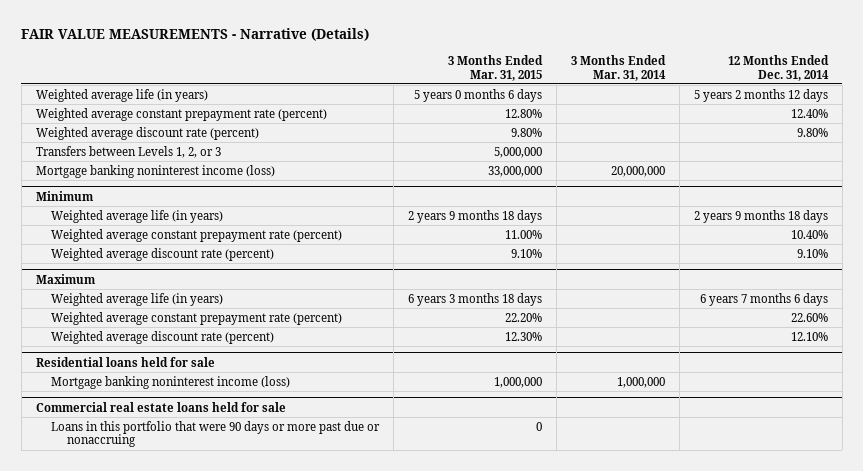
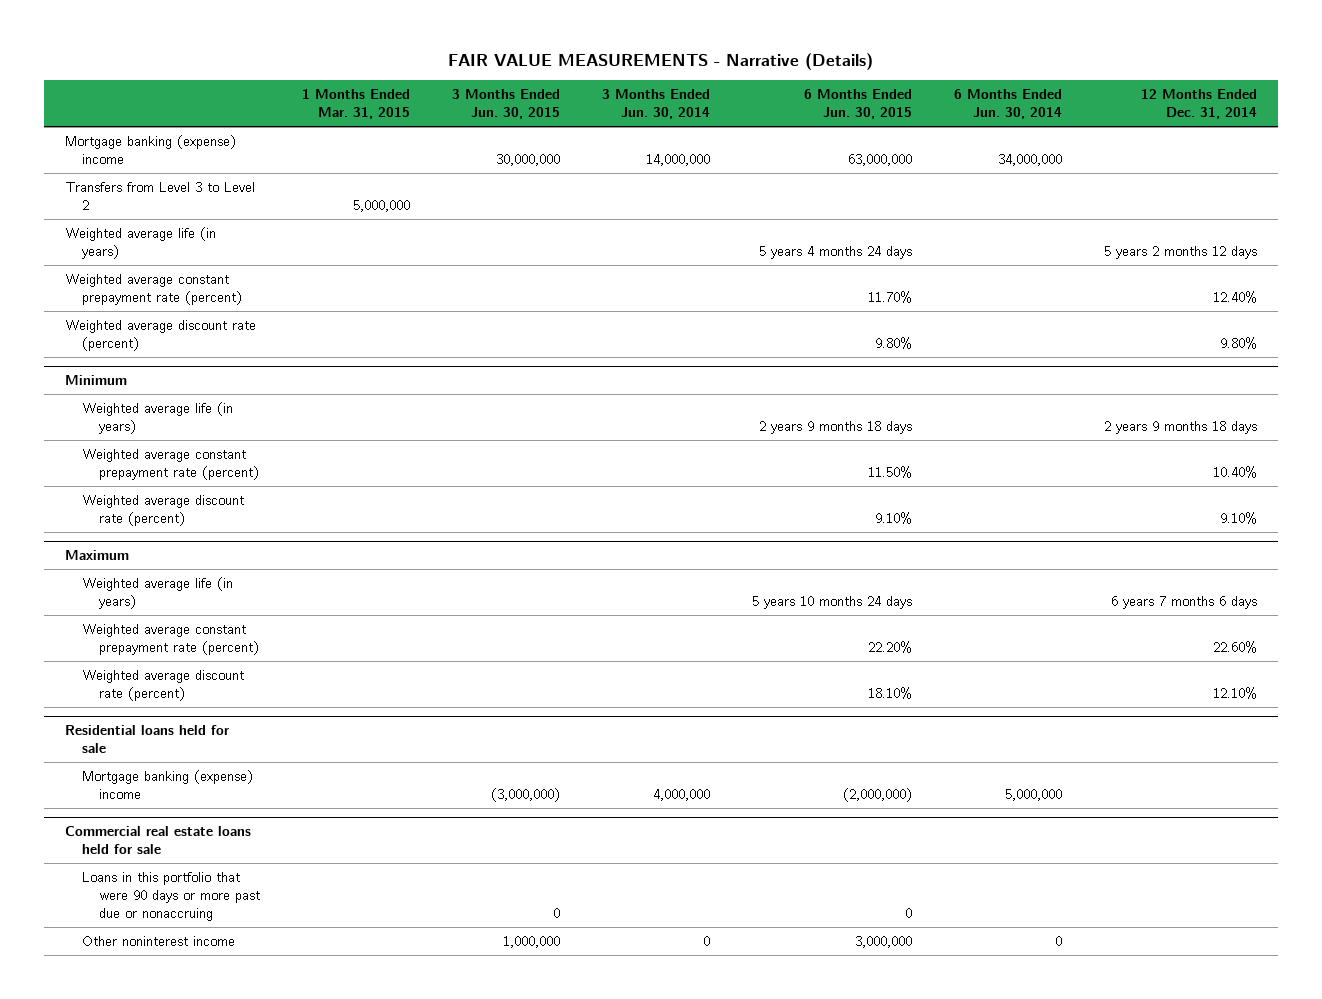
[448,54,544,81] 3 Months Ended Mar. 31, 2015 -> none
[570,54,666,81] 3 Months Ended Mar. 31, 2014 -> none
none -> [302,89,411,120] 1 Months Ended Mar. 31, 2015
none -> [452,89,561,120] 3 Months Ended Jun. 30, 2015
none -> [602,89,711,120] 3 Months Ended Jun. 30, 2014
none -> [804,89,913,120] 6 Months Ended Jun. 30, 2015
none -> [954,89,1063,120] 6 Months Ended Jun. 30, 2014
none -> [65,134,237,164] Mortgage banking (expense) income
none -> [65,181,256,210] Transfers from Level 3 to Level 2
[35,145,221,158] Transfers between Levels 1, 2, or 3 -> none
[35,164,275,178] Mortgage banking noninterest income (loss) -> none
[51,375,291,389] Mortgage banking noninterest income (loss) -> [82,769,254,799] Mortgage banking (expense) income
none -> [82,935,236,946] Other noninterest income

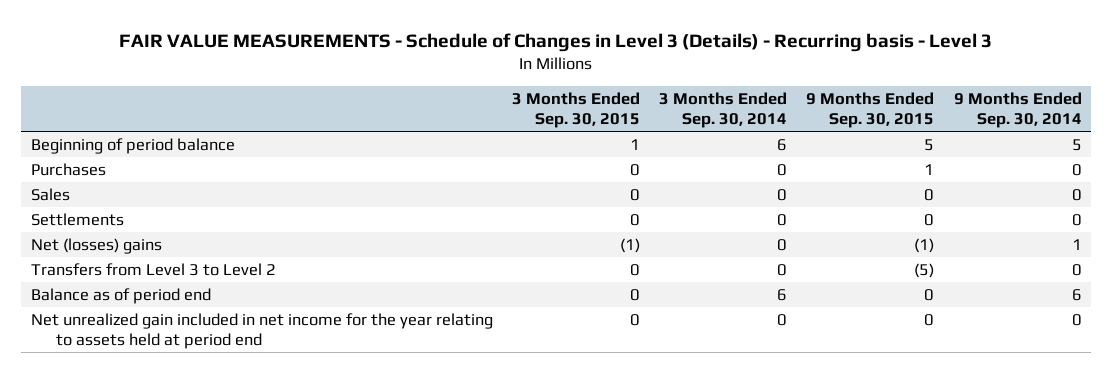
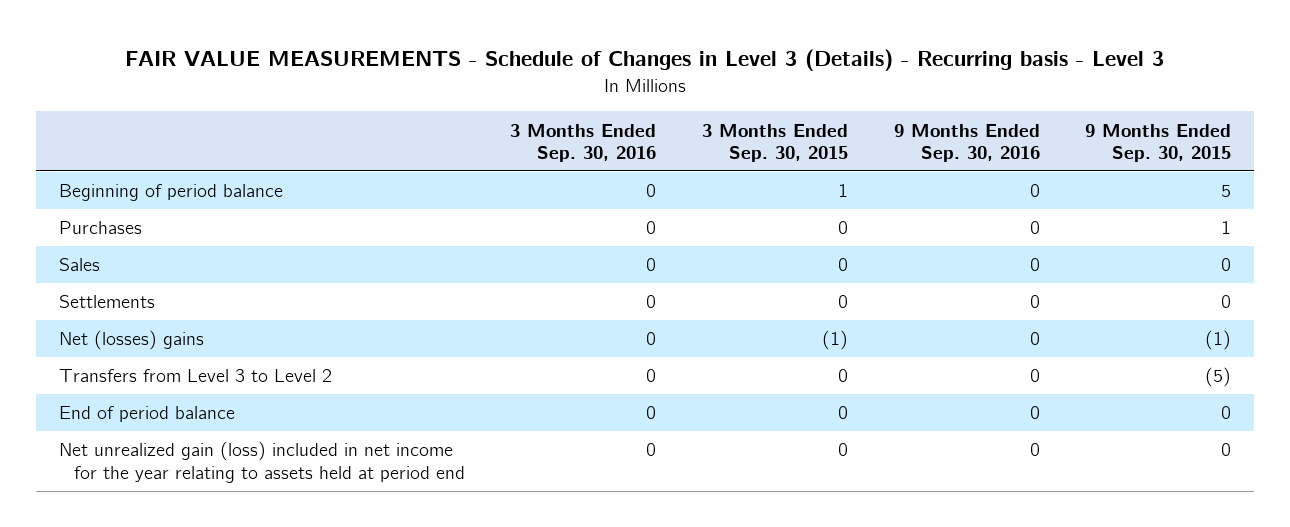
[659,91,788,129] 3 Months Ended Sep. 30, 2014 -> none
[953,91,1082,129] 9 Months Ended Sep. 30, 2014 -> none
none -> [510,123,657,162] 3 Months Ended Sep. 30, 2016
none -> [893,123,1040,162] 9 Months Ended Sep. 30, 2016
[30,287,211,304] Balance as of period end -> [59,406,236,423] End of period balance
[30,312,493,350] Net unrealized gain included in net income for the year relating to assets held at period end -> [59,441,465,483] Net unrealized gain (loss) included in net income for the year relating to assets held at period end

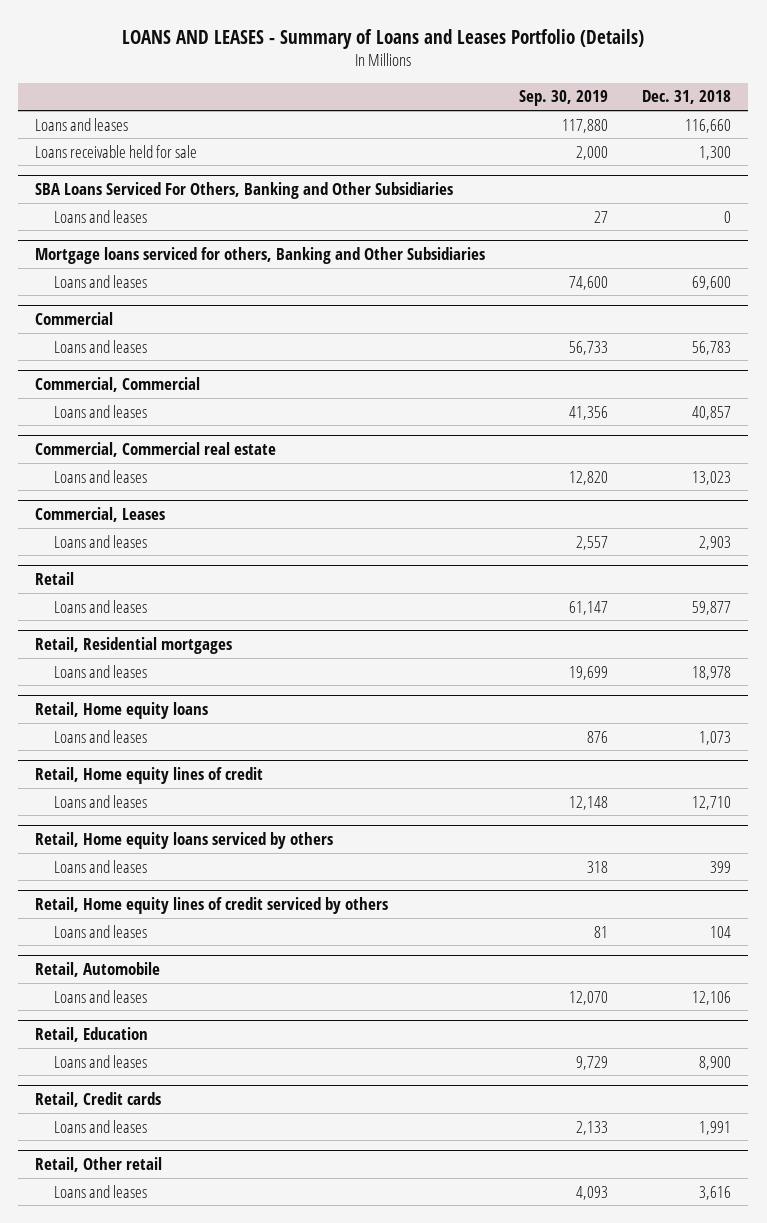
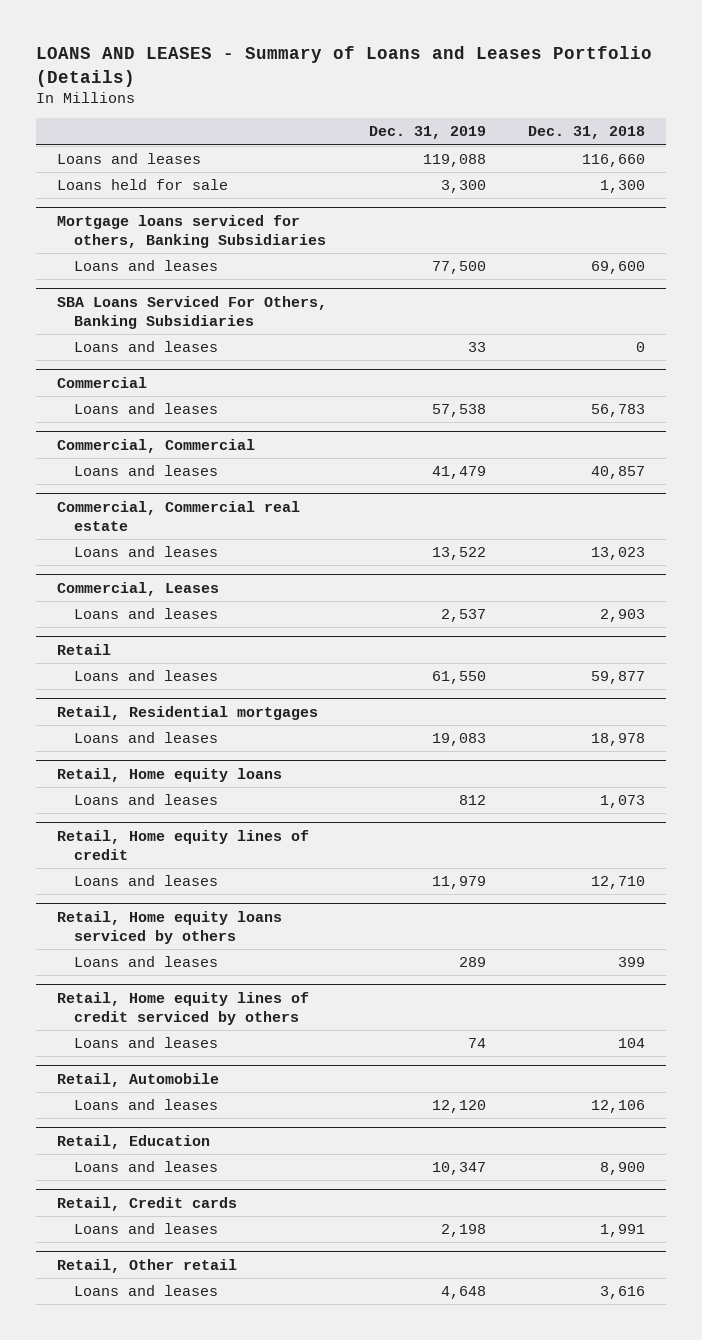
[519,90,609,107] Sep. 30, 2019 -> none
none -> [369,126,487,140] Dec. 31, 2019
[35,182,454,200] SBA Loans Serviced For Others, Banking and Other Subsidiaries -> none
[53,209,147,223] Loans and leases -> none
[35,144,198,158] Loans receivable held for sale -> [56,179,228,191] Loans held for sale
[35,247,486,265] Mortgage loans serviced for others, Banking and Other Subsidiaries -> [56,214,327,248] Mortgage loans serviced for others, Banking Subsidiaries
none -> [56,295,327,329] SBA Loans Serviced For Others, Banking Subsidiaries
none -> [74,341,219,353] Loans and leases

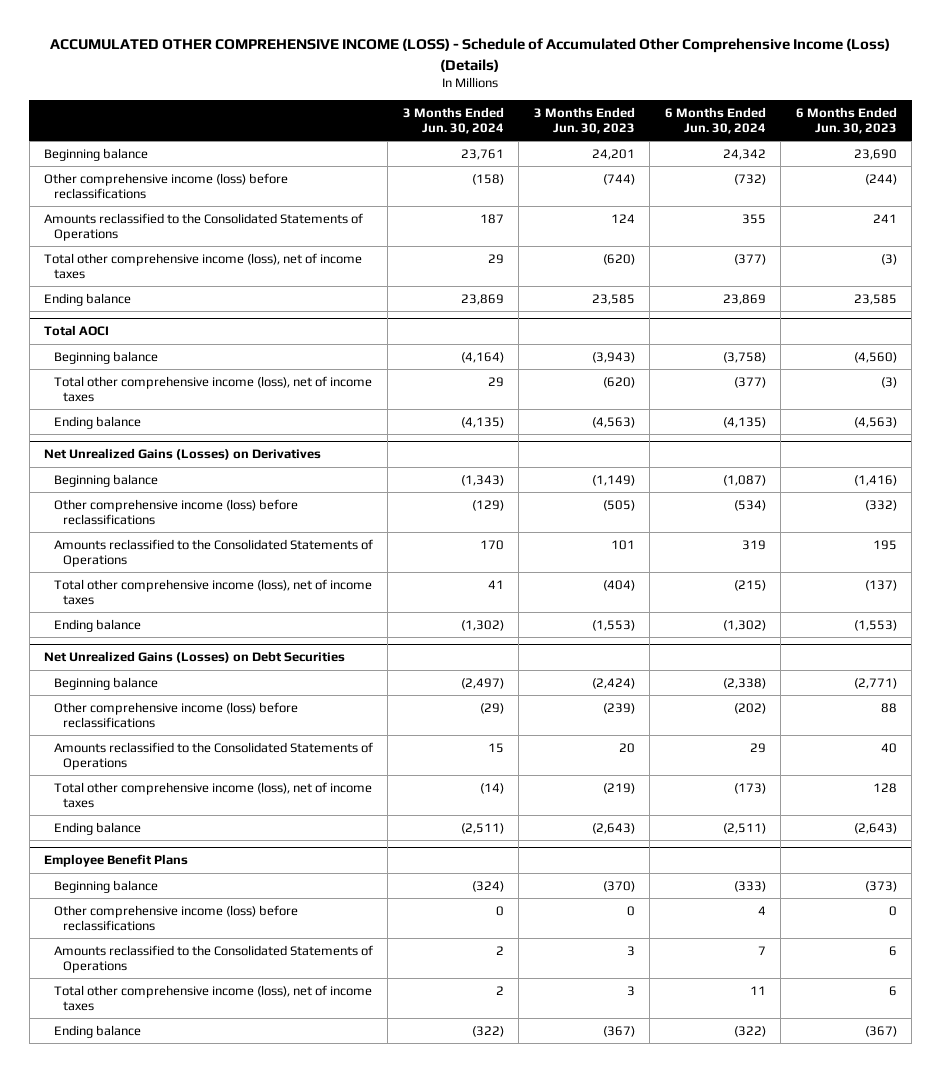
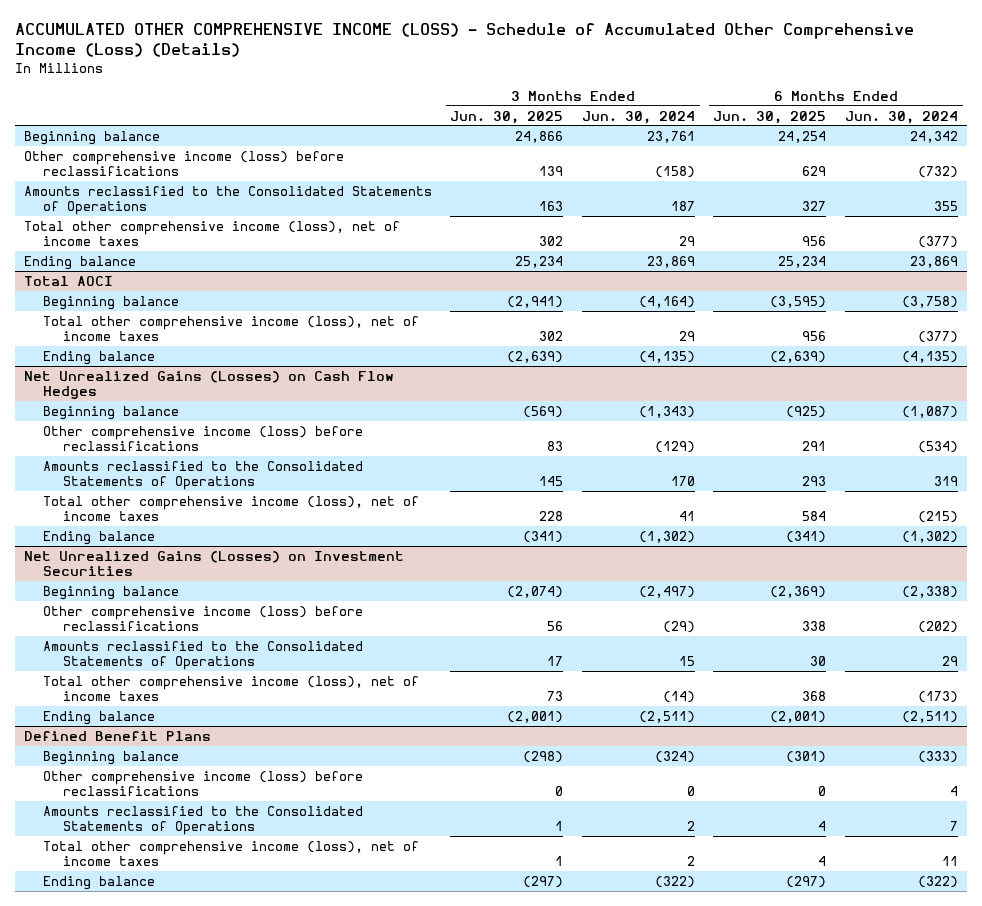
[533,106,635,135] 3 Months Ended Jun. 30, 2023 -> none
[795,106,897,135] 6 Months Ended Jun. 30, 2023 -> none
none -> [450,110,564,124] Jun. 30, 2025
none -> [713,110,827,124] Jun. 30, 2025
[44,448,322,461] Net Unrealized Gains (Losses) on Derivatives -> [23,370,394,399] Net Unrealized Gains (Losses) on Cash Flow Hedges
[44,651,346,664] Net Unrealized Gains (Losses) on Debt Securities -> [23,550,404,576] Net Unrealized Gains (Losses) on Investment Securities
[44,854,189,868] Employee Benefit Plans -> [23,730,211,741] Defined Benefit Plans

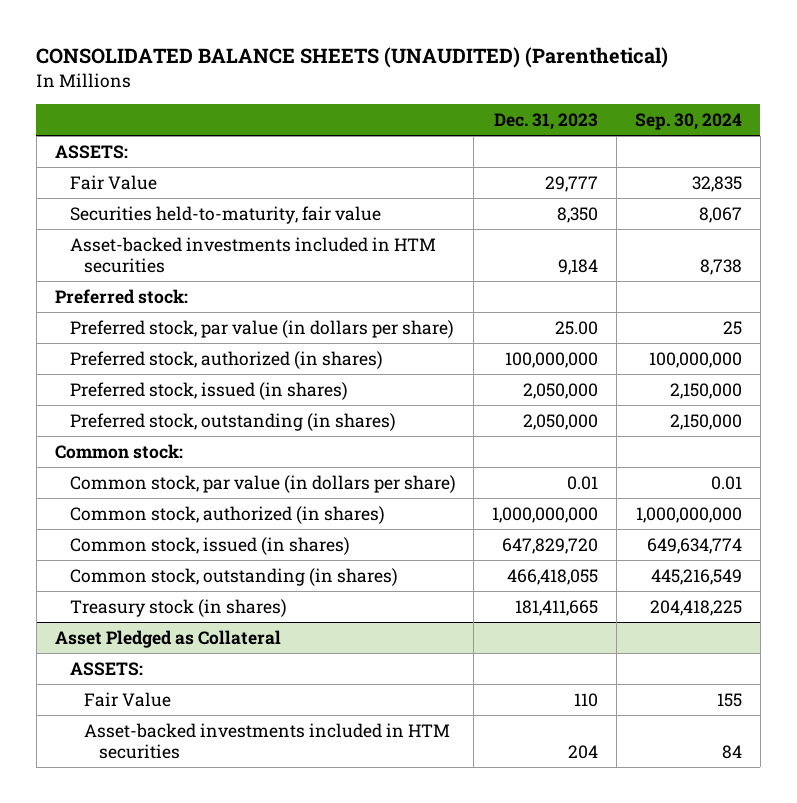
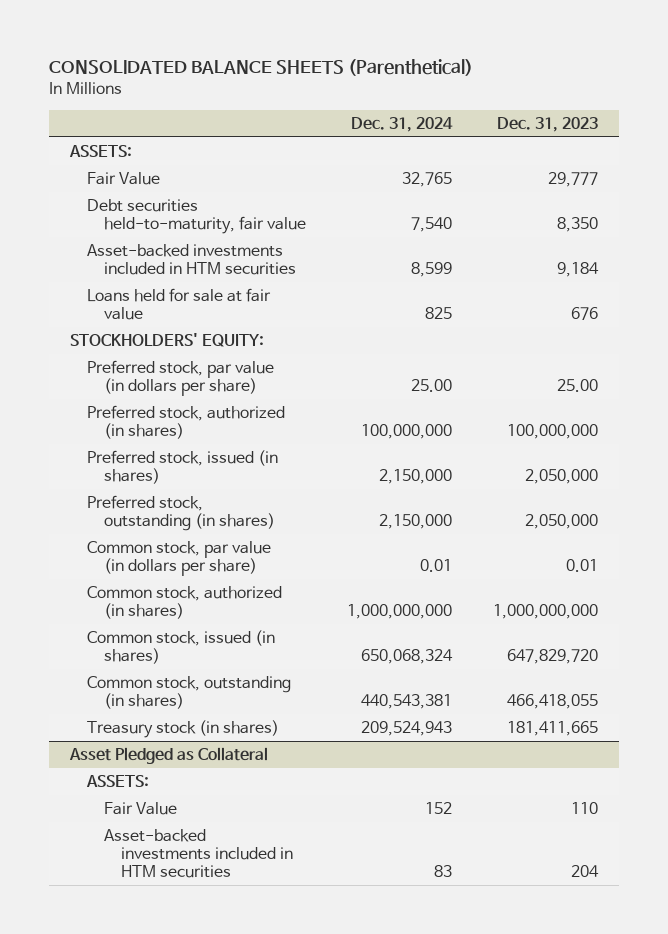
[36,47,669,69] CONSOLIDATED BALANCE SHEETS (UNAUDITED) (Parenthetical) -> [48,59,473,77] CONSOLIDATED BALANCE SHEETS (Parenthetical)
[634,112,742,130] Sep. 30, 2024 -> none
none -> [351,116,454,132] Dec. 31, 2024
[69,205,381,224] Securities held-to-maturity, fair value -> [86,198,307,235] Debt securities held-to-maturity, fair value
[54,288,188,304] Preferred stock: -> none
none -> [86,287,271,321] Loans held for sale at fair value
none -> [69,332,264,347] STOCKHOLDERS' EQUITY:
[54,443,183,459] Common stock: -> none

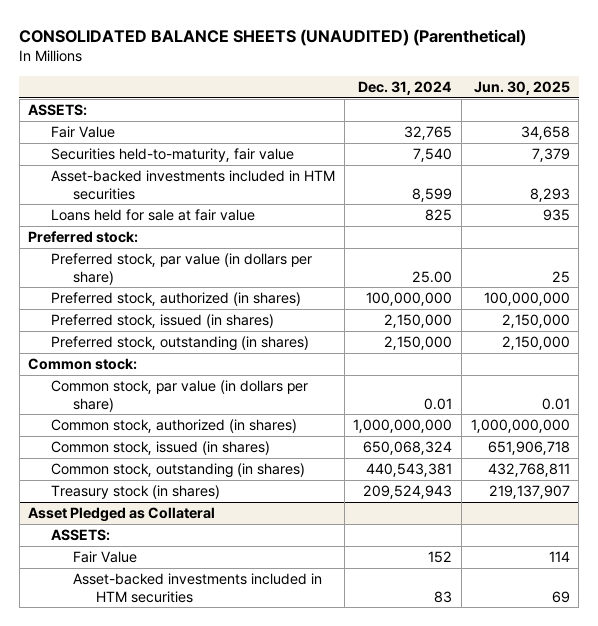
[48,59,473,77] CONSOLIDATED BALANCE SHEETS (Parenthetical) -> [19,28,527,46] CONSOLIDATED BALANCE SHEETS (UNAUDITED) (Parenthetical)
[497,116,599,132] Dec. 31, 2023 -> none
none -> [473,80,570,95] Jun. 30, 2025
[86,198,307,235] Debt securities held-to-maturity, fair value -> [50,147,294,162] Securities held-to-maturity, fair value
[69,332,264,347] STOCKHOLDERS' EQUITY: -> none
none -> [28,230,139,243] Preferred stock:
none -> [28,357,138,370] Common stock:

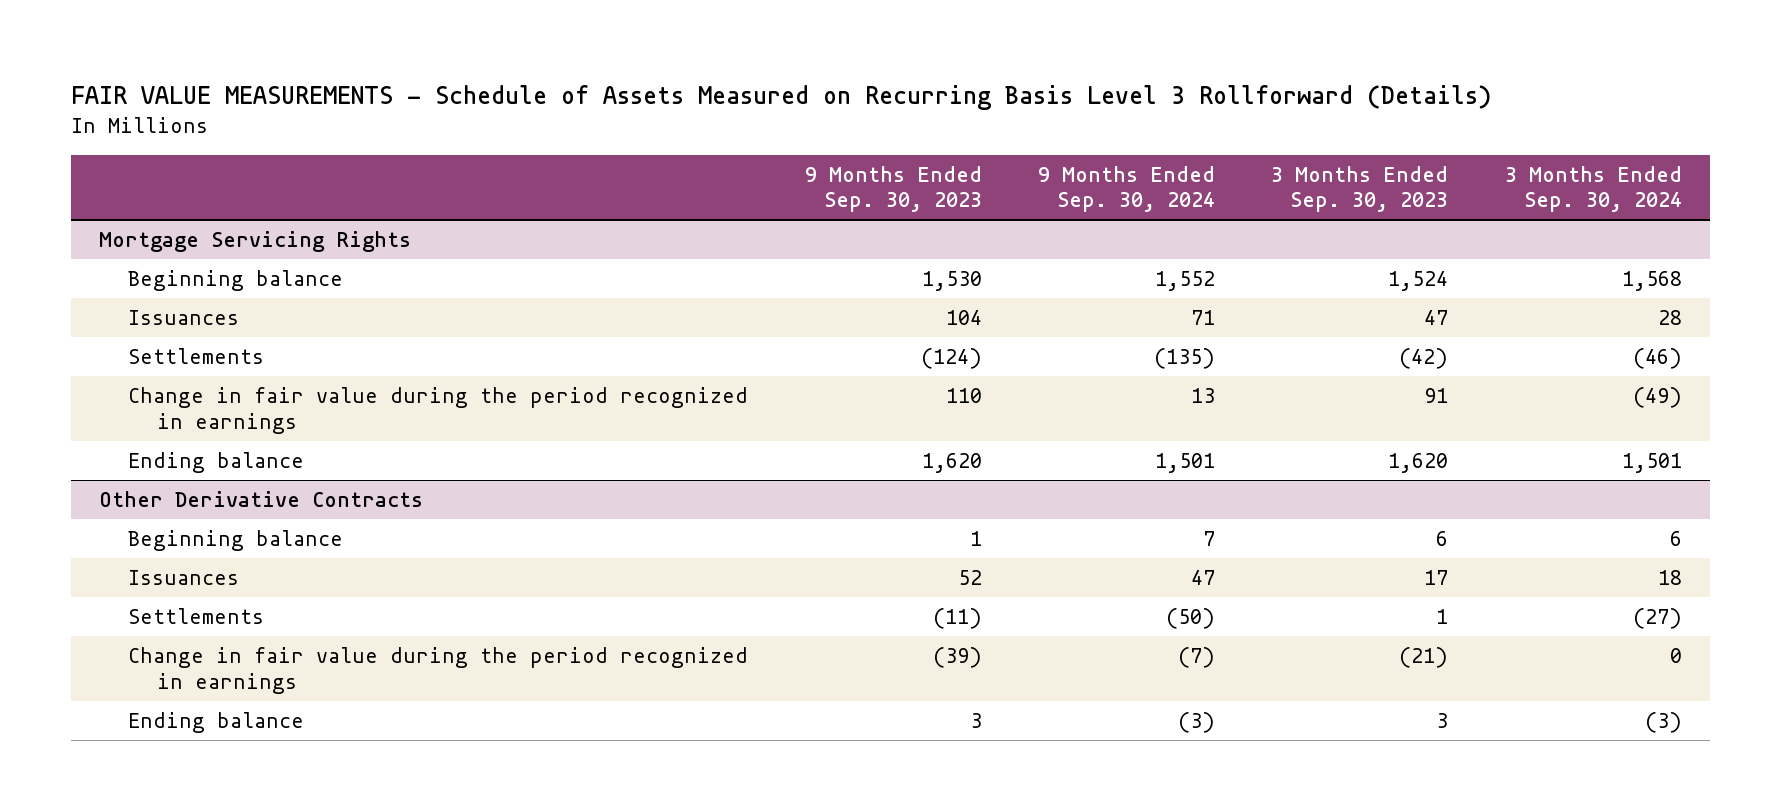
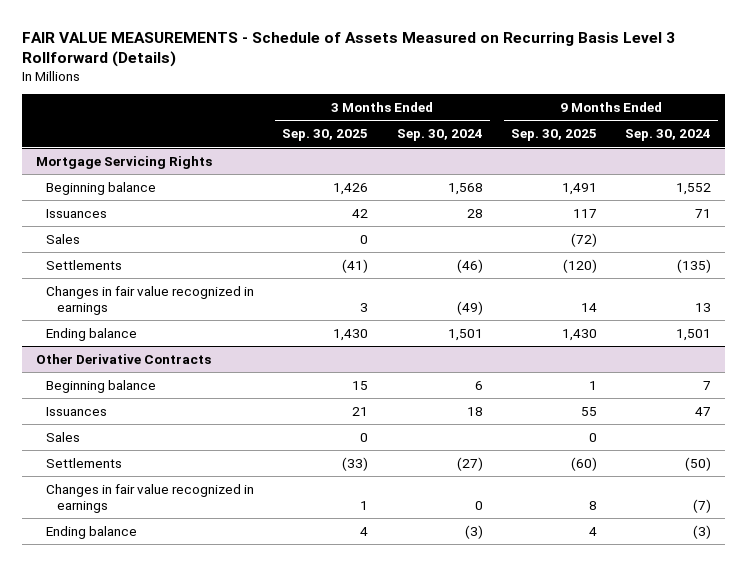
[804,165,982,213] 9 Months Ended Sep. 30, 2023 -> none
[1271,165,1449,213] 3 Months Ended Sep. 30, 2023 -> none
none -> [282,129,369,142] Sep. 30, 2025
none -> [510,129,597,142] Sep. 30, 2025
none -> [46,233,81,244] Sales
[128,386,749,434] Change in fair value during the period recognized in earnings -> [46,285,255,315] Changes in fair value recognized in earnings
none -> [46,431,81,442] Sales
[128,646,749,694] Change in fair value during the period recognized in earnings -> [46,483,255,513] Changes in fair value recognized in earnings

